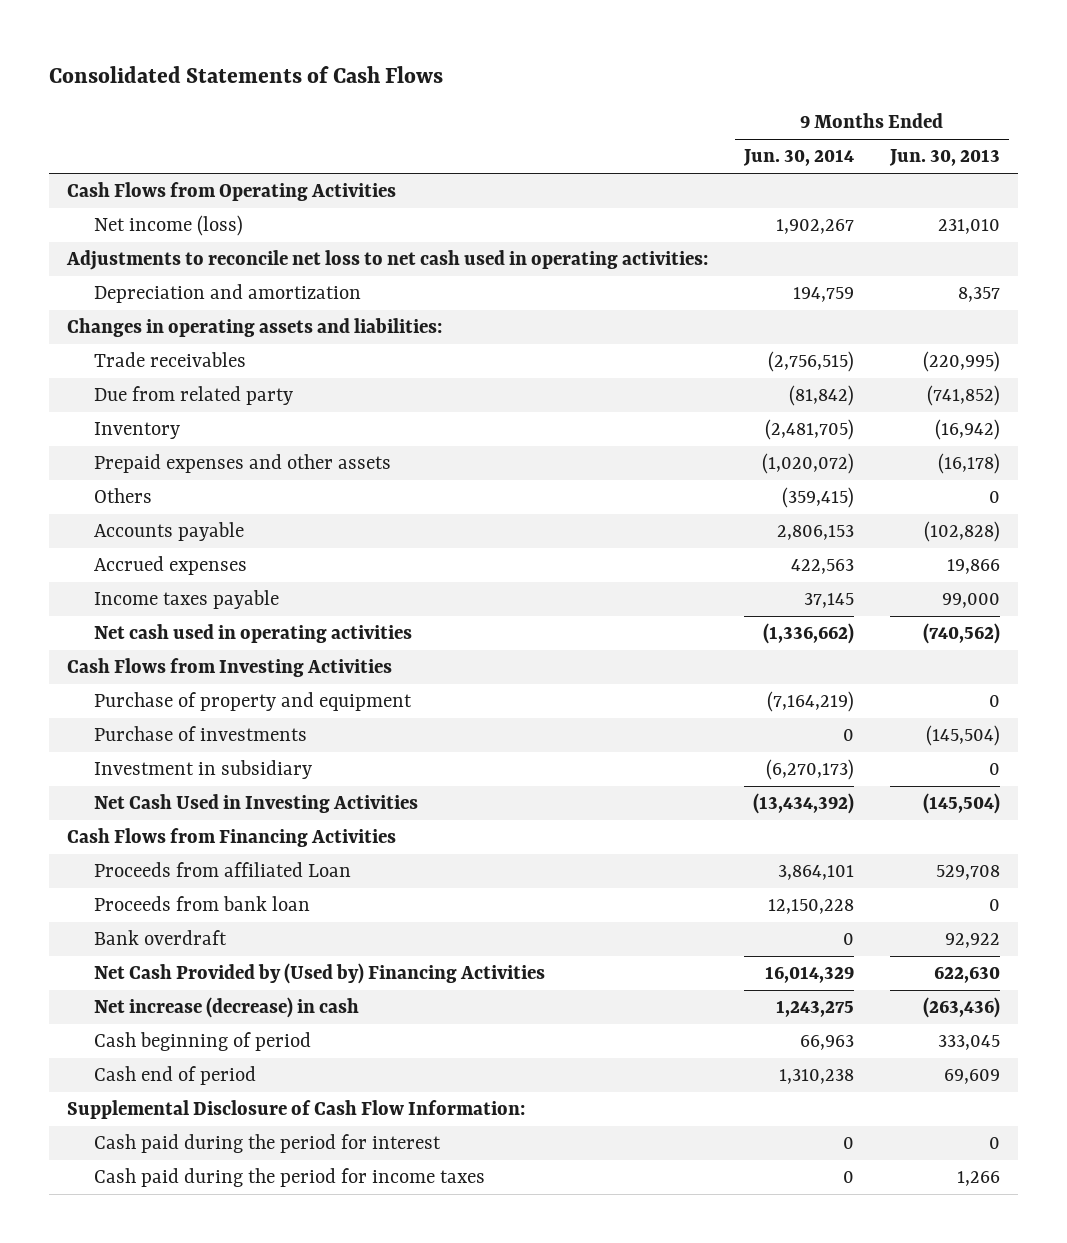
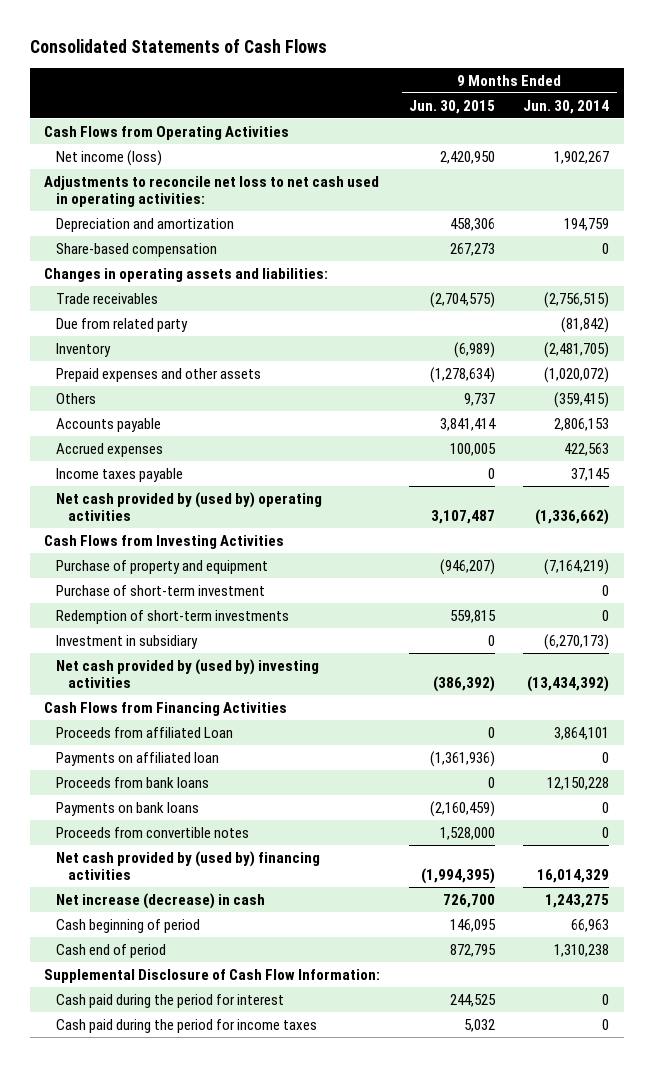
[888,149,1000,167] Jun. 30, 2013 -> none
none -> [408,99,495,114] Jun. 30, 2015
none -> [55,242,217,257] Share-based compensation
[94,624,413,644] Net cash used in operating activities -> [55,491,322,522] Net cash provided by (used by) operating activities
[94,726,308,742] Purchase of investments -> [55,584,265,596] Purchase of short-term investment
none -> [55,609,289,624] Redemption of short-term investments
[94,794,419,814] Net Cash Used in Investing Activities -> [55,658,319,689] Net cash provided by (used by) investing activities
[94,930,228,946] Bank overdraft -> none
none -> [55,751,219,766] Payments on affiliated loan
[94,896,311,912] Proceeds from bank loan -> [55,776,209,788] Proceeds from bank loans
none -> [55,801,199,816] Payments on bank loans
none -> [55,826,249,838] Proceeds from convertible notes
[94,963,546,985] Net Cash Provided by (Used by) Financing Activities -> [55,850,320,881] Net cash provided by (used by) financing activities

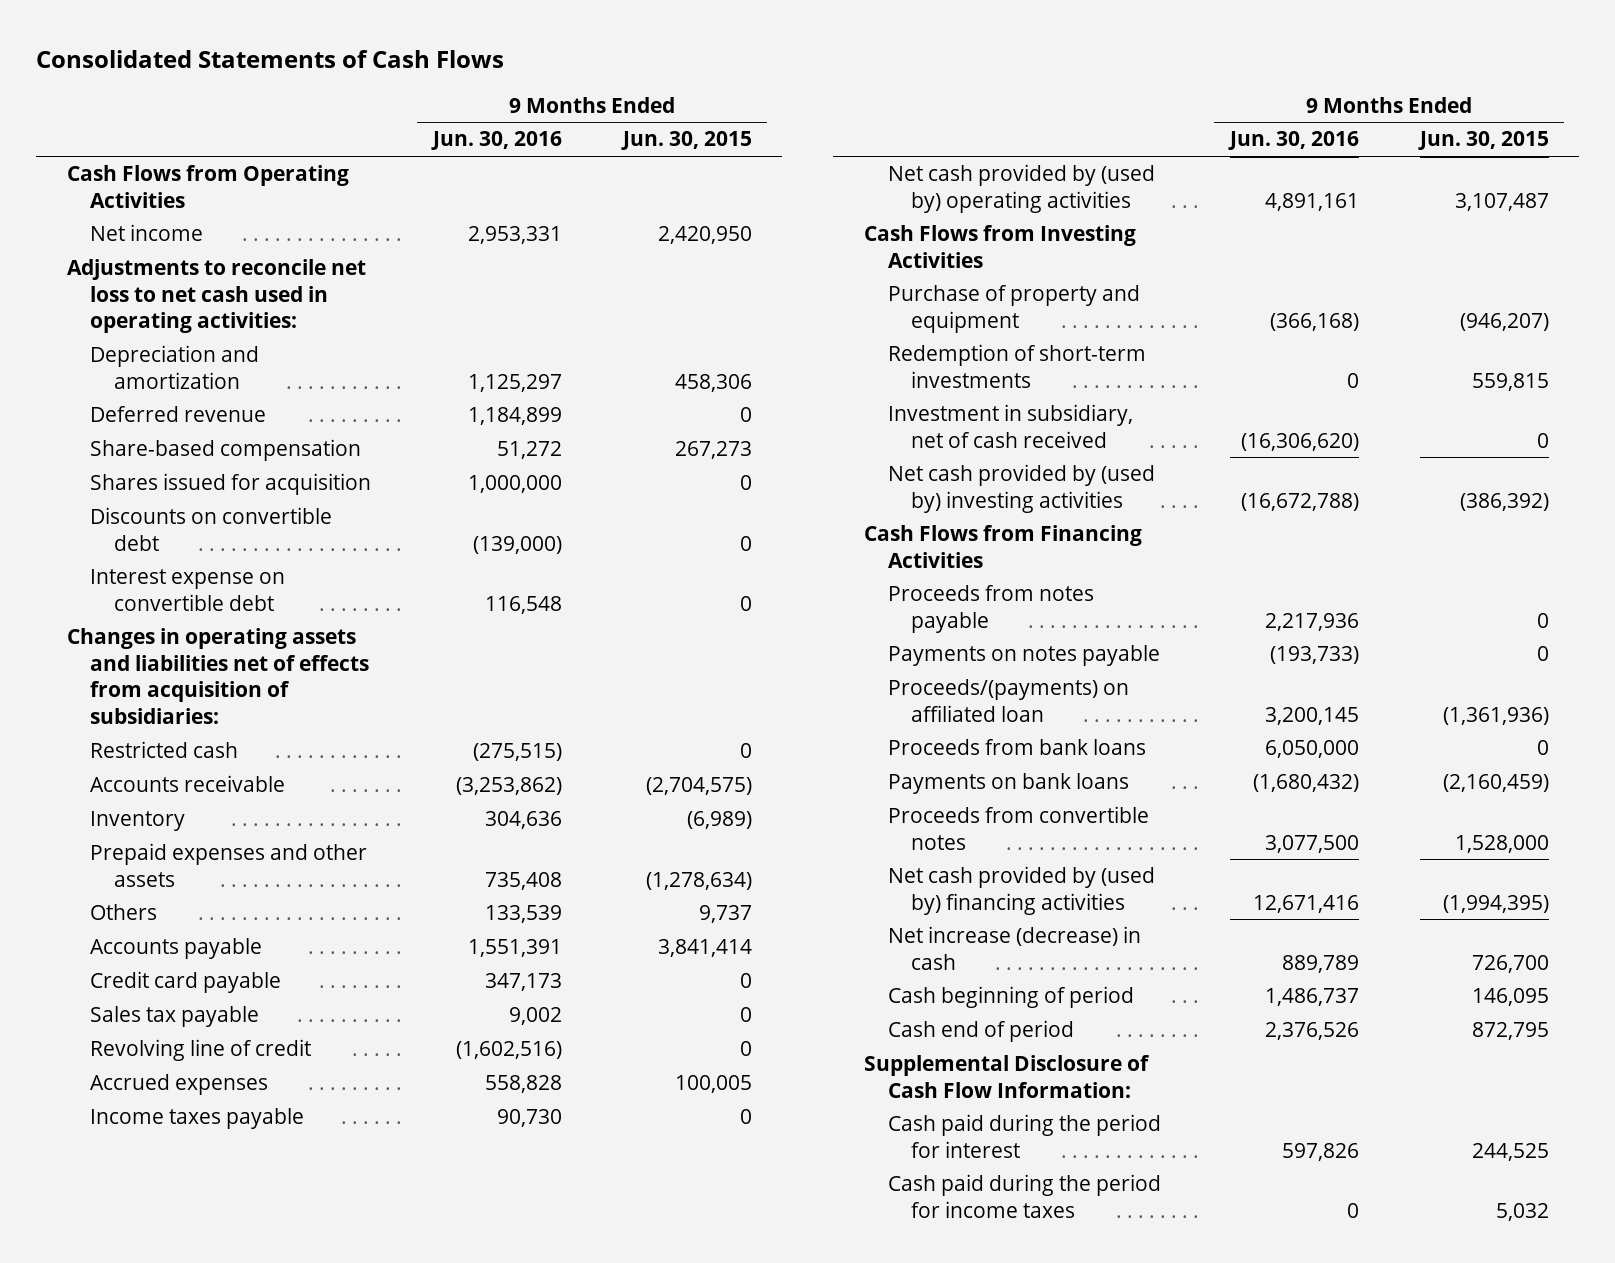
[523,99,610,114] Jun. 30, 2014 -> none
none -> [430,131,562,151] Jun. 30, 2016
[55,149,162,166] Net income (loss) -> [90,224,204,242] Net income
none -> [90,406,267,423] Deferred revenue
[55,317,188,332] Due from related party -> none
none -> [90,473,372,496] Shares issued for acquisition
none -> [90,507,333,551] Discounts on convertible debt
none -> [90,569,286,611] Interest expense on convertible debt
[44,267,329,282] Changes in operating assets and liabilities: -> [66,628,370,724] Changes in operating assets and liabilities net of effects from acquisition of subsidiaries:
none -> [90,741,239,759] Restricted cash
[55,292,158,304] Trade receivables -> [90,775,286,793] Accounts receivable
none -> [90,971,282,994] Credit card payable
none -> [90,1006,260,1028] Sales tax payable
none -> [90,1039,312,1062] Revolving line of credit
[55,584,265,596] Purchase of short-term investment -> none
[55,634,198,649] Investment in subsidiary -> [887,404,1133,448] Investment in subsidiary, net of cash received
[55,726,233,738] Proceeds from affiliated Loan -> [887,585,1094,633] Proceeds from notes payable
none -> [887,645,1160,667] Payments on notes payable
[55,751,219,766] Payments on affiliated loan -> [887,679,1129,722] Proceeds/(payments) on affiliated loan

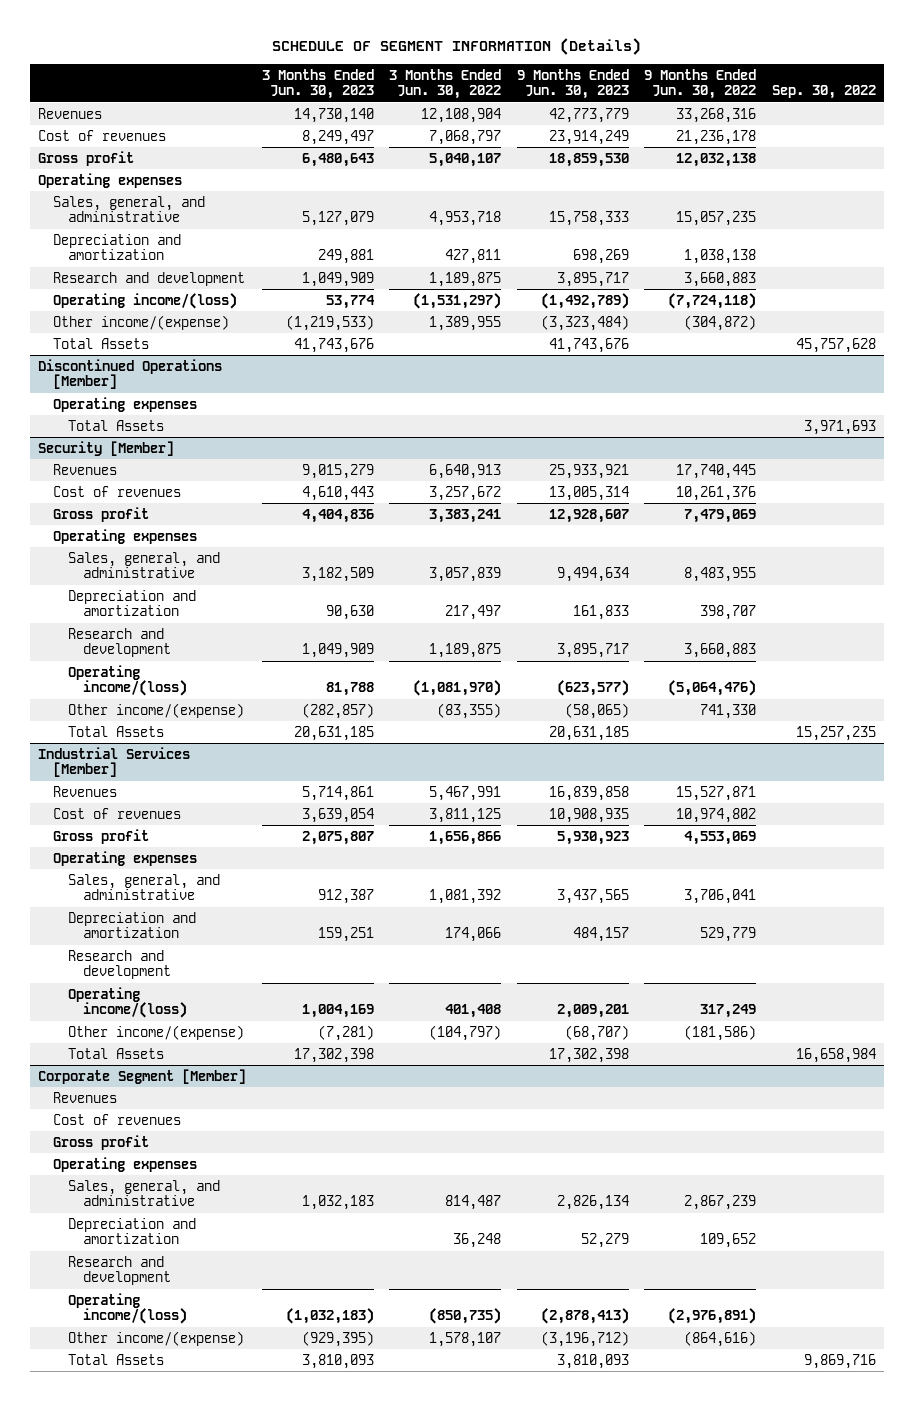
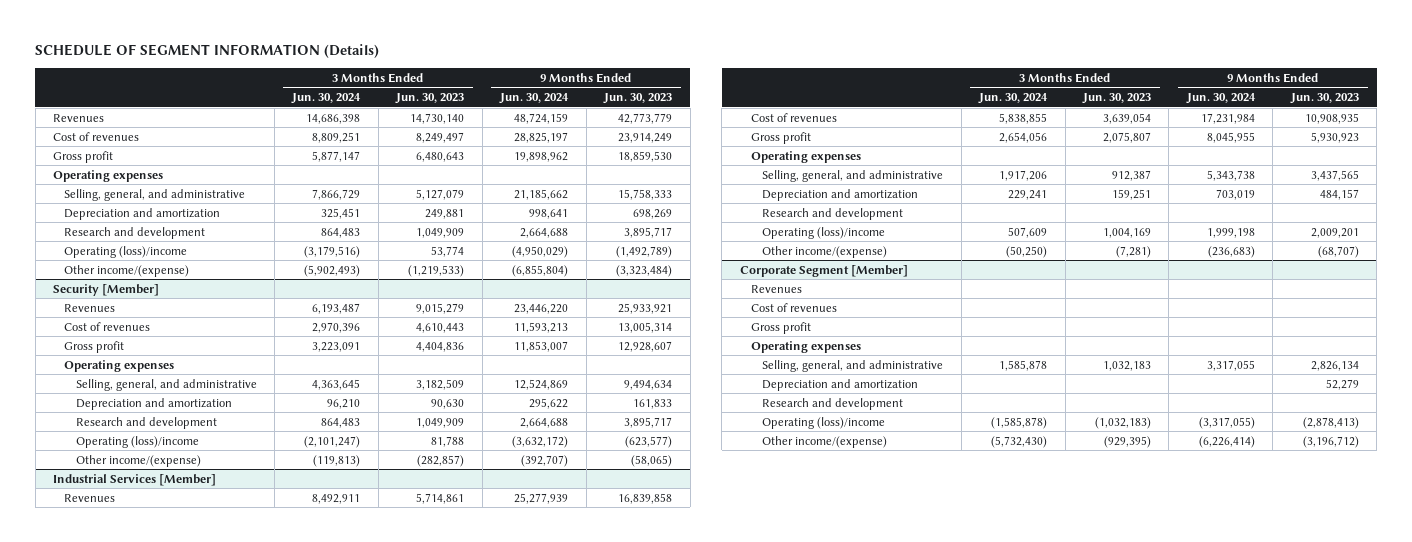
[389,68,502,100] 3 Months Ended Jun. 30, 2022 -> none
[644,68,757,100] 9 Months Ended Jun. 30, 2022 -> none
[772,85,877,100] Sep. 30, 2022 -> none
none -> [291,93,362,105] Jun. 30, 2024
none -> [499,93,570,105] Jun. 30, 2024
[53,195,206,223] Sales, general, and administrative -> [64,188,246,201] Selling, general, and administrative
[53,292,238,309] Operating income/(loss) -> [64,245,188,258] Operating (loss)/income
[53,337,150,349] Total Assets -> none
[38,358,223,390] Discontinued Operations [Member] -> none
[53,396,198,412] Operating expenses -> none
[68,419,165,431] Total Assets -> none
[68,551,221,579] Sales, general, and administrative -> [75,378,257,391] Selling, general, and administrative
[68,664,188,697] Operating income/(loss) -> [75,435,199,448] Operating (loss)/income
[68,725,165,737] Total Assets -> none
[68,873,221,901] Sales, general, and administrative -> [762,169,944,182] Selling, general, and administrative
[68,986,188,1019] Operating income/(loss) -> [762,226,886,239] Operating (loss)/income
[68,1047,165,1059] Total Assets -> none
[68,1179,221,1207] Sales, general, and administrative -> [762,359,944,372] Selling, general, and administrative
[68,1292,188,1325] Operating income/(loss) -> [762,416,886,429] Operating (loss)/income
[68,1353,165,1365] Total Assets -> none

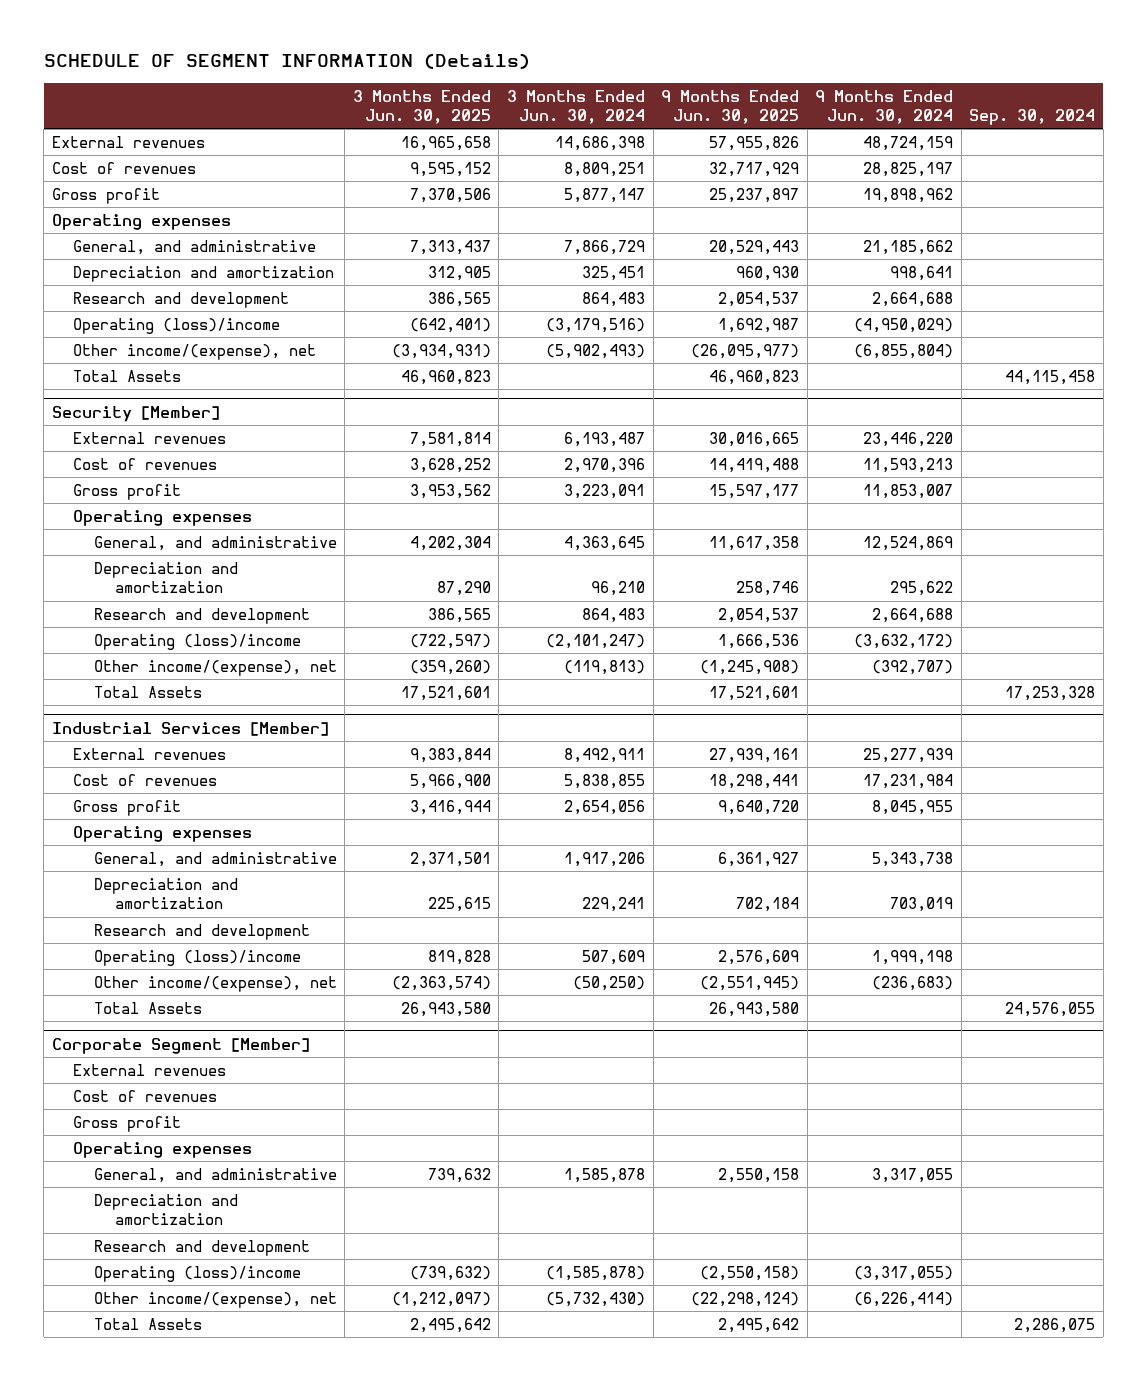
[395,93,465,105] Jun. 30, 2023 -> none
[603,93,673,105] Jun. 30, 2023 -> none
none -> [352,89,491,125] 3 Months Ended Jun. 30, 2025
none -> [661,89,800,125] 9 Months Ended Jun. 30, 2025
none -> [969,109,1096,126] Sep. 30, 2024
[53,113,105,122] Revenues -> [51,135,205,148] External revenues
[64,188,246,201] Selling, general, and administrative -> [72,239,316,255] General, and administrative
[64,264,190,277] Other income/(expense) -> [72,343,316,360] Other income/(expense), net
none -> [72,369,181,382] Total Assets
[64,303,116,312] Revenues -> [72,431,226,444] External revenues
[75,378,257,391] Selling, general, and administrative -> [93,535,337,551] General, and administrative
[75,454,201,467] Other income/(expense) -> [93,659,337,676] Other income/(expense), net
none -> [93,685,202,698] Total Assets
[64,493,116,502] Revenues -> [72,747,226,760] External revenues
[762,169,944,182] Selling, general, and administrative -> [93,851,337,867] General, and administrative
[762,245,888,258] Other income/(expense) -> [93,975,337,992] Other income/(expense), net
none -> [93,1001,202,1014] Total Assets
[751,284,803,293] Revenues -> [72,1063,226,1076] External revenues
[762,359,944,372] Selling, general, and administrative -> [93,1167,337,1183] General, and administrative
[762,435,888,448] Other income/(expense) -> [93,1291,337,1308] Other income/(expense), net
none -> [93,1317,202,1330] Total Assets

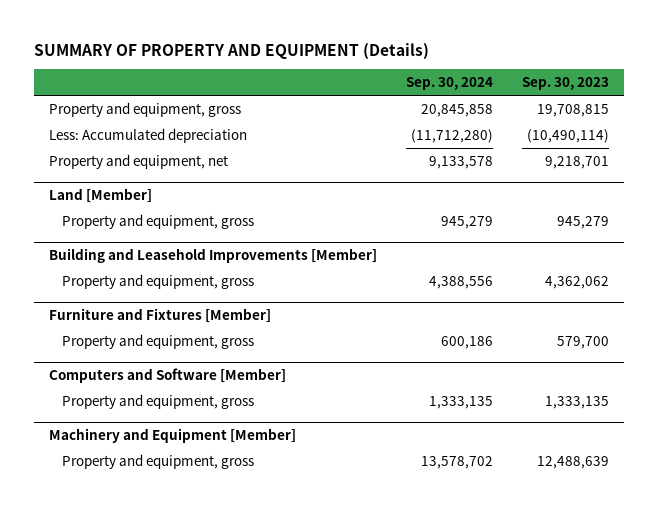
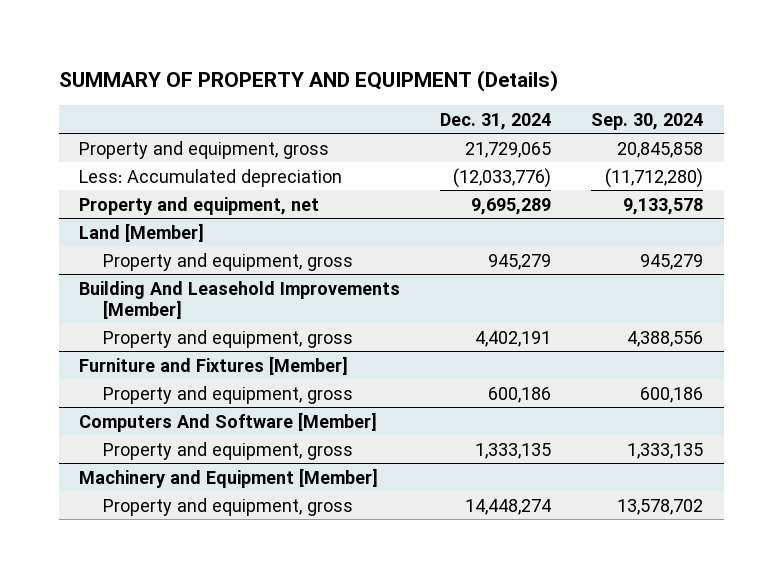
[522,77,610,91] Sep. 30, 2023 -> none
none -> [440,112,552,130] Dec. 31, 2024
[49,247,378,263] Building and Leasehold Improvements [Member] -> [78,280,400,319] Building And Leasehold Improvements [Member]
[49,367,287,383] Computers and Software [Member] -> [78,411,377,432] Computers And Software [Member]

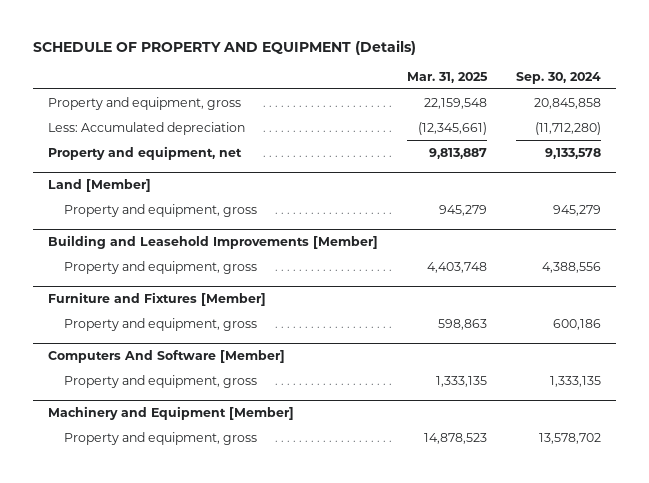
[58,69,558,92] SUMMARY OF PROPERTY AND EQUIPMENT (Details) -> [32,40,416,56] SCHEDULE OF PROPERTY AND EQUIPMENT (Details)
[440,112,552,130] Dec. 31, 2024 -> none
none -> [406,72,488,84] Mar. 31, 2025
[78,280,400,319] Building And Leasehold Improvements [Member] -> [47,235,378,250] Building and Leasehold Improvements [Member]

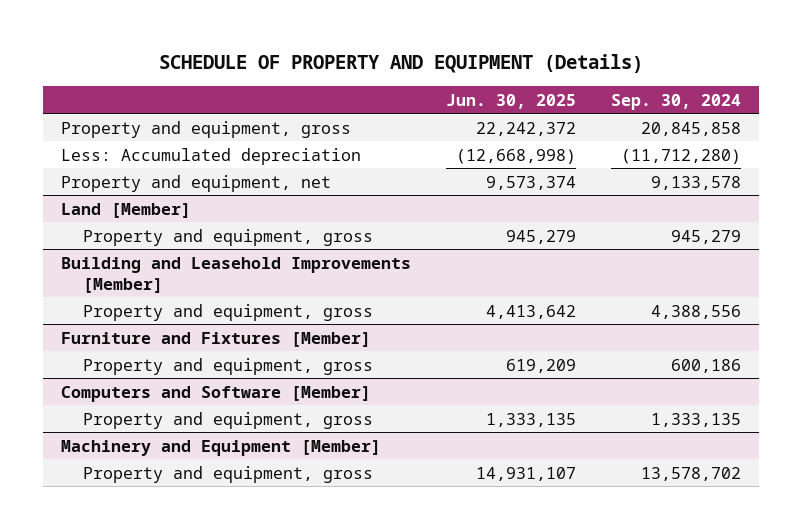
[406,72,488,84] Mar. 31, 2025 -> none
none -> [446,93,577,109] Jun. 30, 2025
[47,350,285,364] Computers And Software [Member] -> [61,385,372,402] Computers and Software [Member]

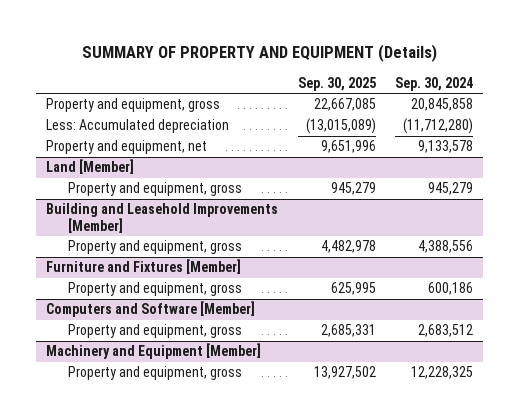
[159,54,644,74] SCHEDULE OF PROPERTY AND EQUIPMENT (Details) -> [81,44,437,63] SUMMARY OF PROPERTY AND EQUIPMENT (Details)
[446,93,577,109] Jun. 30, 2025 -> none
none -> [297,77,376,92] Sep. 30, 2025
[651,412,742,427] 1,333,135 -> [418,324,474,338] 2,683,512
[641,466,742,481] 13,578,702 -> [411,366,474,380] 12,228,325

